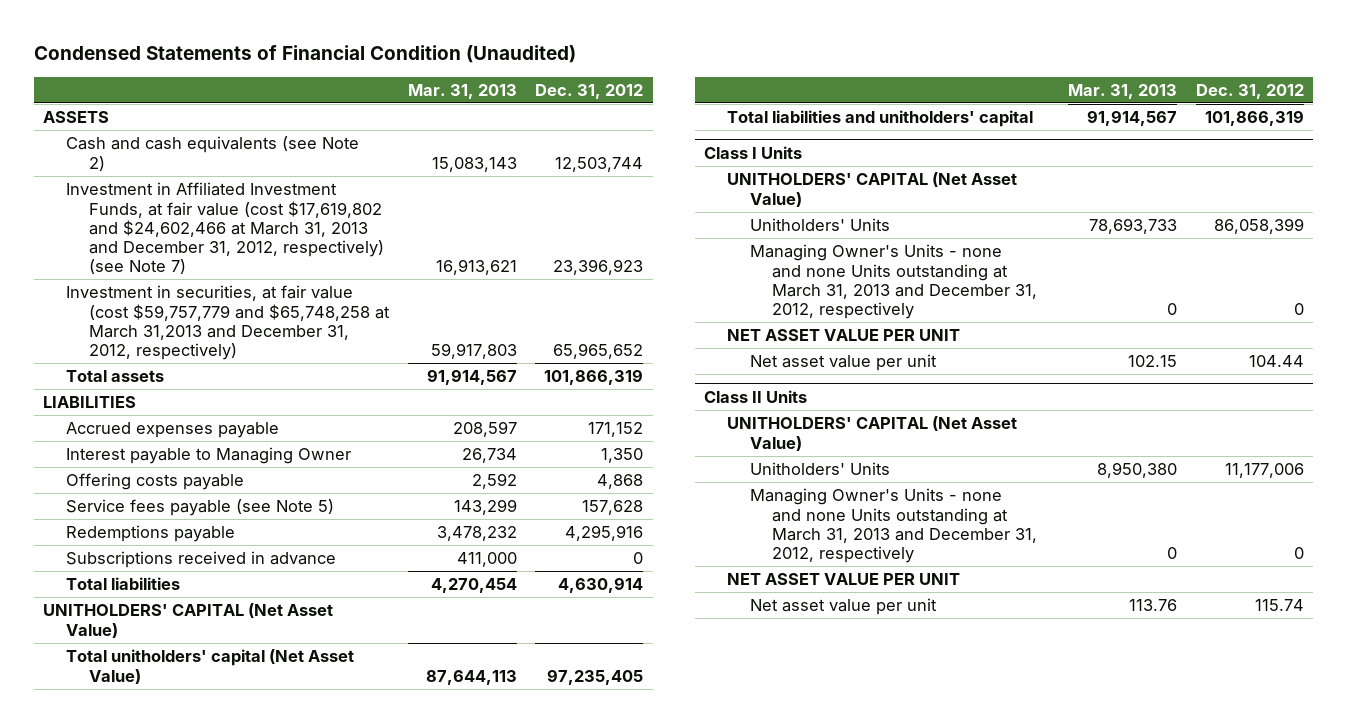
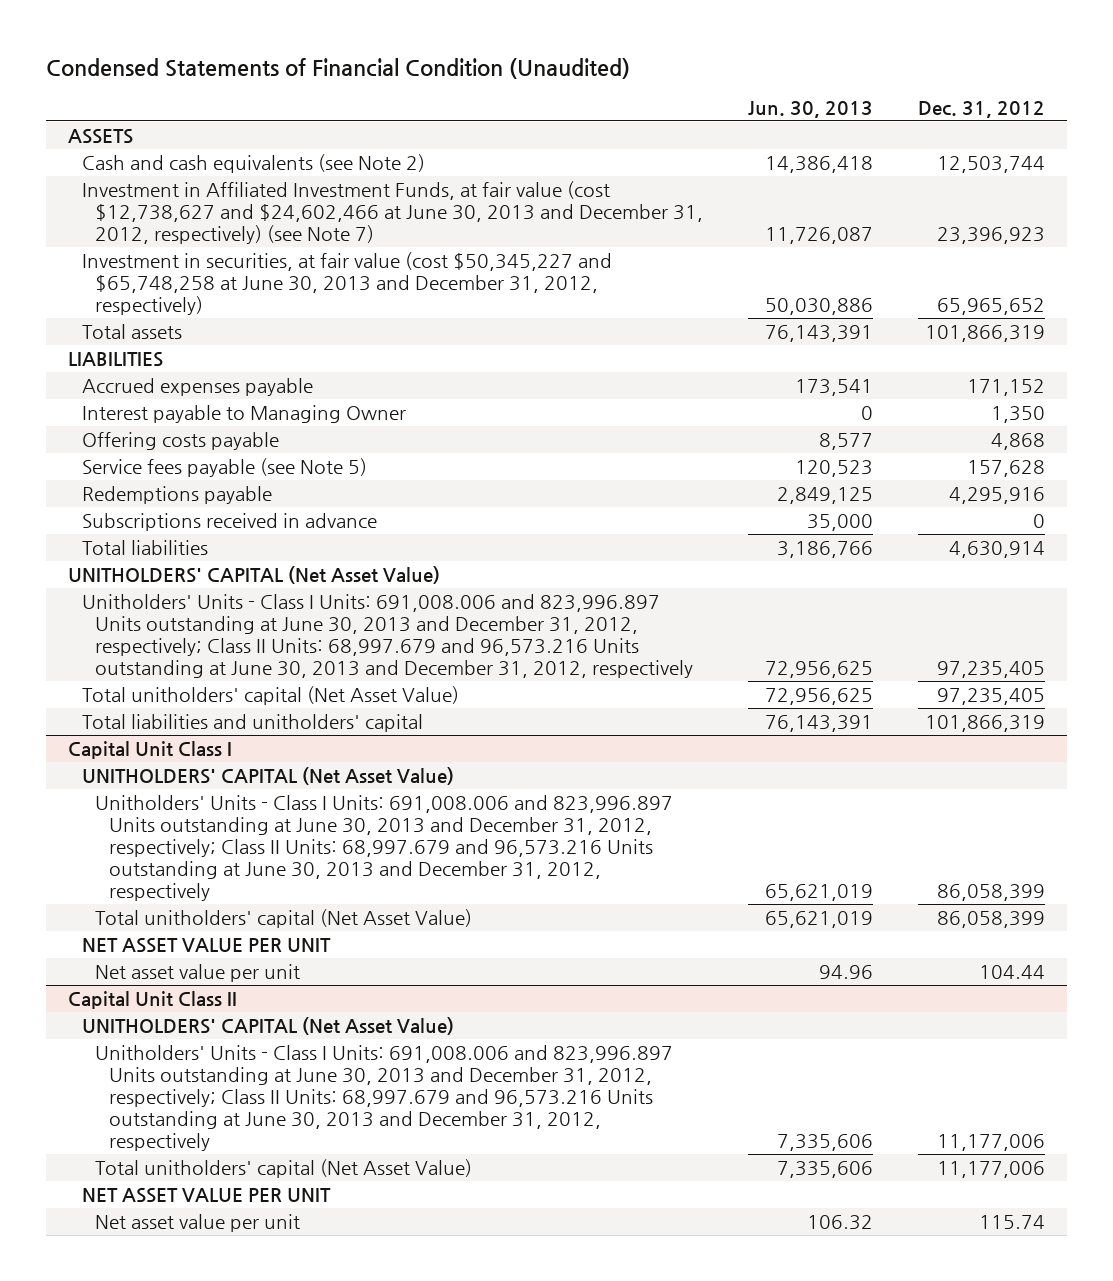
[407,83,517,99] Mar. 31, 2013 -> none
none -> [748,100,874,118] Jun. 30, 2013
[66,182,385,275] Investment in Affiliated Investment Funds, at fair value (cost $17,619,802 and $24,602,466 at March 31, 2013 and December 31, 2012, respectively) (see Note 7) -> [81,181,704,245] Investment in Affiliated Investment Funds, at fair value (cost $12,738,627 and $24,602,466 at June 30, 2013 and December 31, 2012, respectively) (see Note 7)
[66,285,391,361] Investment in securities, at fair value (cost $59,757,779 and $65,748,258 at March 31,2013 and December 31, 2012, respectively) -> [81,252,612,316] Investment in securities, at fair value (cost $50,345,227 and $65,748,258 at June 30, 2013 and December 31, 2012, respectively)
none -> [81,594,694,678] Unitholders' Units - Class I Units: 691,008.006 and 823,996.897 Units outstanding at June 30, 2013 and December 31, 2012, respectively; Class II Units: 68,997.679 and 96,573.216 Units outstanding at June 30, 2013 and December 31, 2012, respectively
[703,145,802,159] Class I Units -> [67,741,232,760] Capital Unit Class I
[749,244,1038,320] Managing Owner's Units - none and none Units outstanding at March 31, 2013 and December 31, 2012, respectively -> none
[749,218,890,232] Unitholders' Units -> [95,795,674,901] Unitholders' Units - Class I Units: 691,008.006 and 823,996.897 Units outstanding at June 30, 2013 and December 31, 2012, respectively; Class II Units: 68,997.679 and 96,573.216 Units outstanding at June 30, 2013 and December 31, 2012, respectively
none -> [95,909,473,929] Total unitholders' capital (Net Asset Value)
[703,389,807,403] Class II Units -> [67,991,237,1010] Capital Unit Class II
[749,488,1038,564] Managing Owner's Units - none and none Units outstanding at March 31, 2013 and December 31, 2012, respectively -> none
[749,462,890,476] Unitholders' Units -> [95,1045,674,1151] Unitholders' Units - Class I Units: 691,008.006 and 823,996.897 Units outstanding at June 30, 2013 and December 31, 2012, respectively; Class II Units: 68,997.679 and 96,573.216 Units outstanding at June 30, 2013 and December 31, 2012, respectively
none -> [95,1159,473,1179] Total unitholders' capital (Net Asset Value)

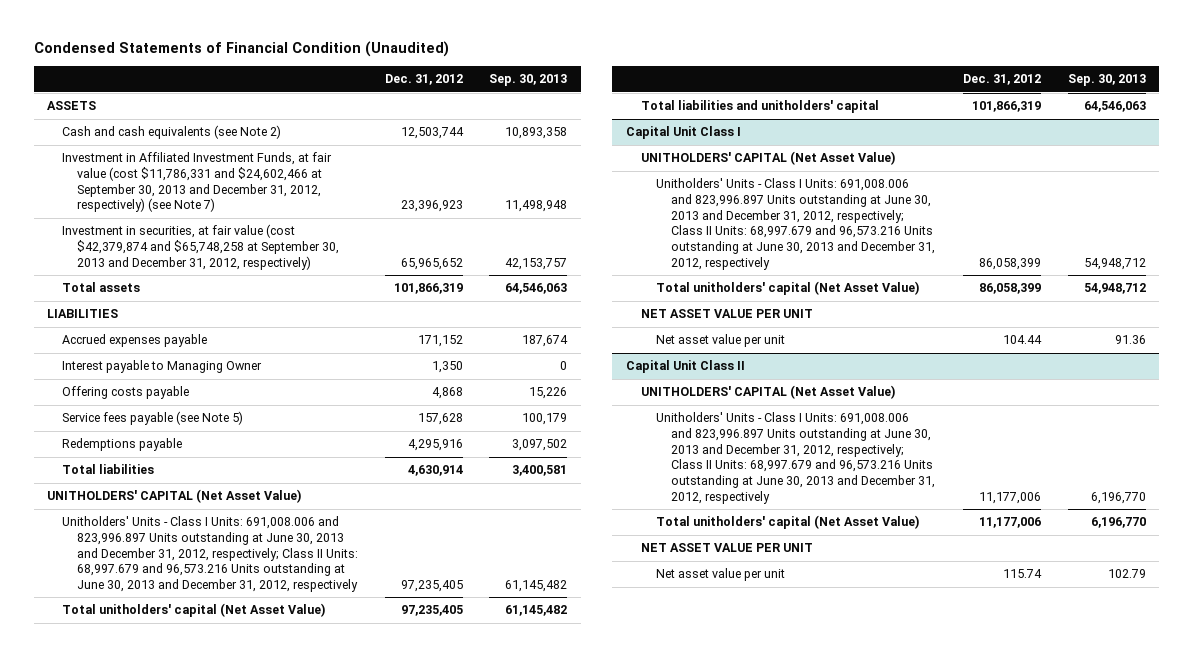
[748,100,874,118] Jun. 30, 2013 -> none
none -> [489,74,568,87] Sep. 30, 2013
[81,181,704,245] Investment in Affiliated Investment Funds, at fair value (cost $12,738,627 and $24,602,466 at June 30, 2013 and December 31, 2012, respectively) (see Note 7) -> [62,152,333,213] Investment in Affiliated Investment Funds, at fair value (cost $11,786,331 and $24,602,466 at September 30, 2013 and December 31, 2012, respectively) (see Note 7)
[81,252,612,316] Investment in securities, at fair value (cost $50,345,227 and $65,748,258 at June 30, 2013 and December 31, 2012, respectively) -> [62,224,340,270] Investment in securities, at fair value (cost $42,379,874 and $65,748,258 at September 30, 2013 and December 31, 2012, respectively)
[81,513,377,532] Subscriptions received in advance -> none

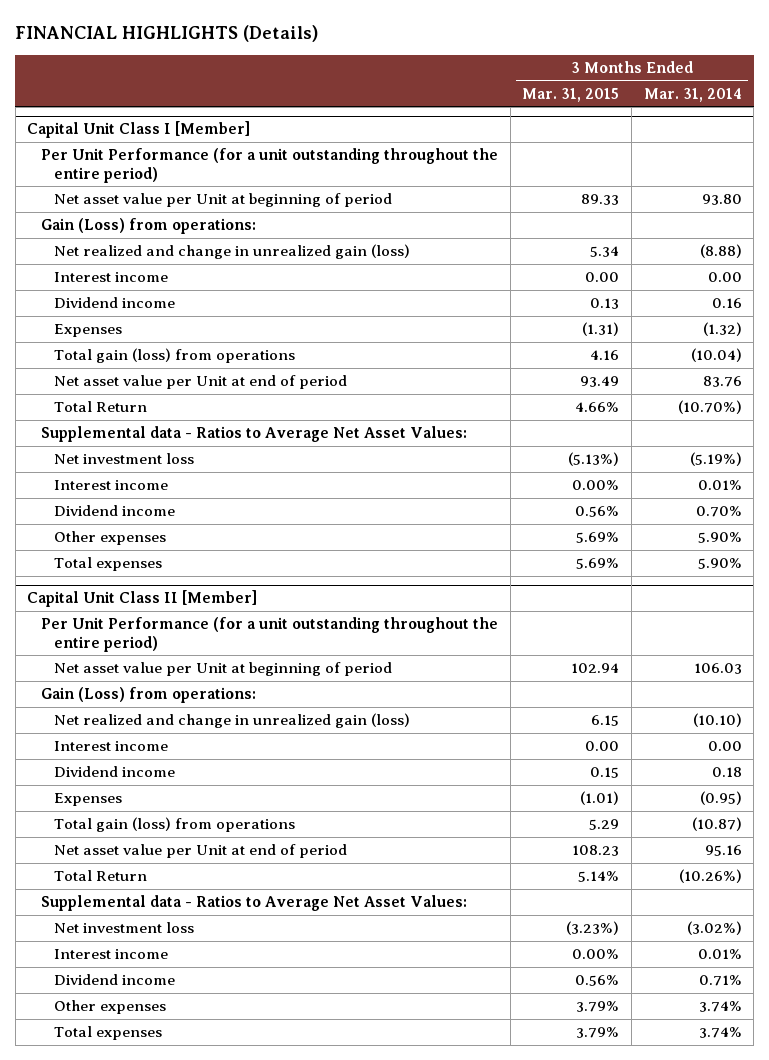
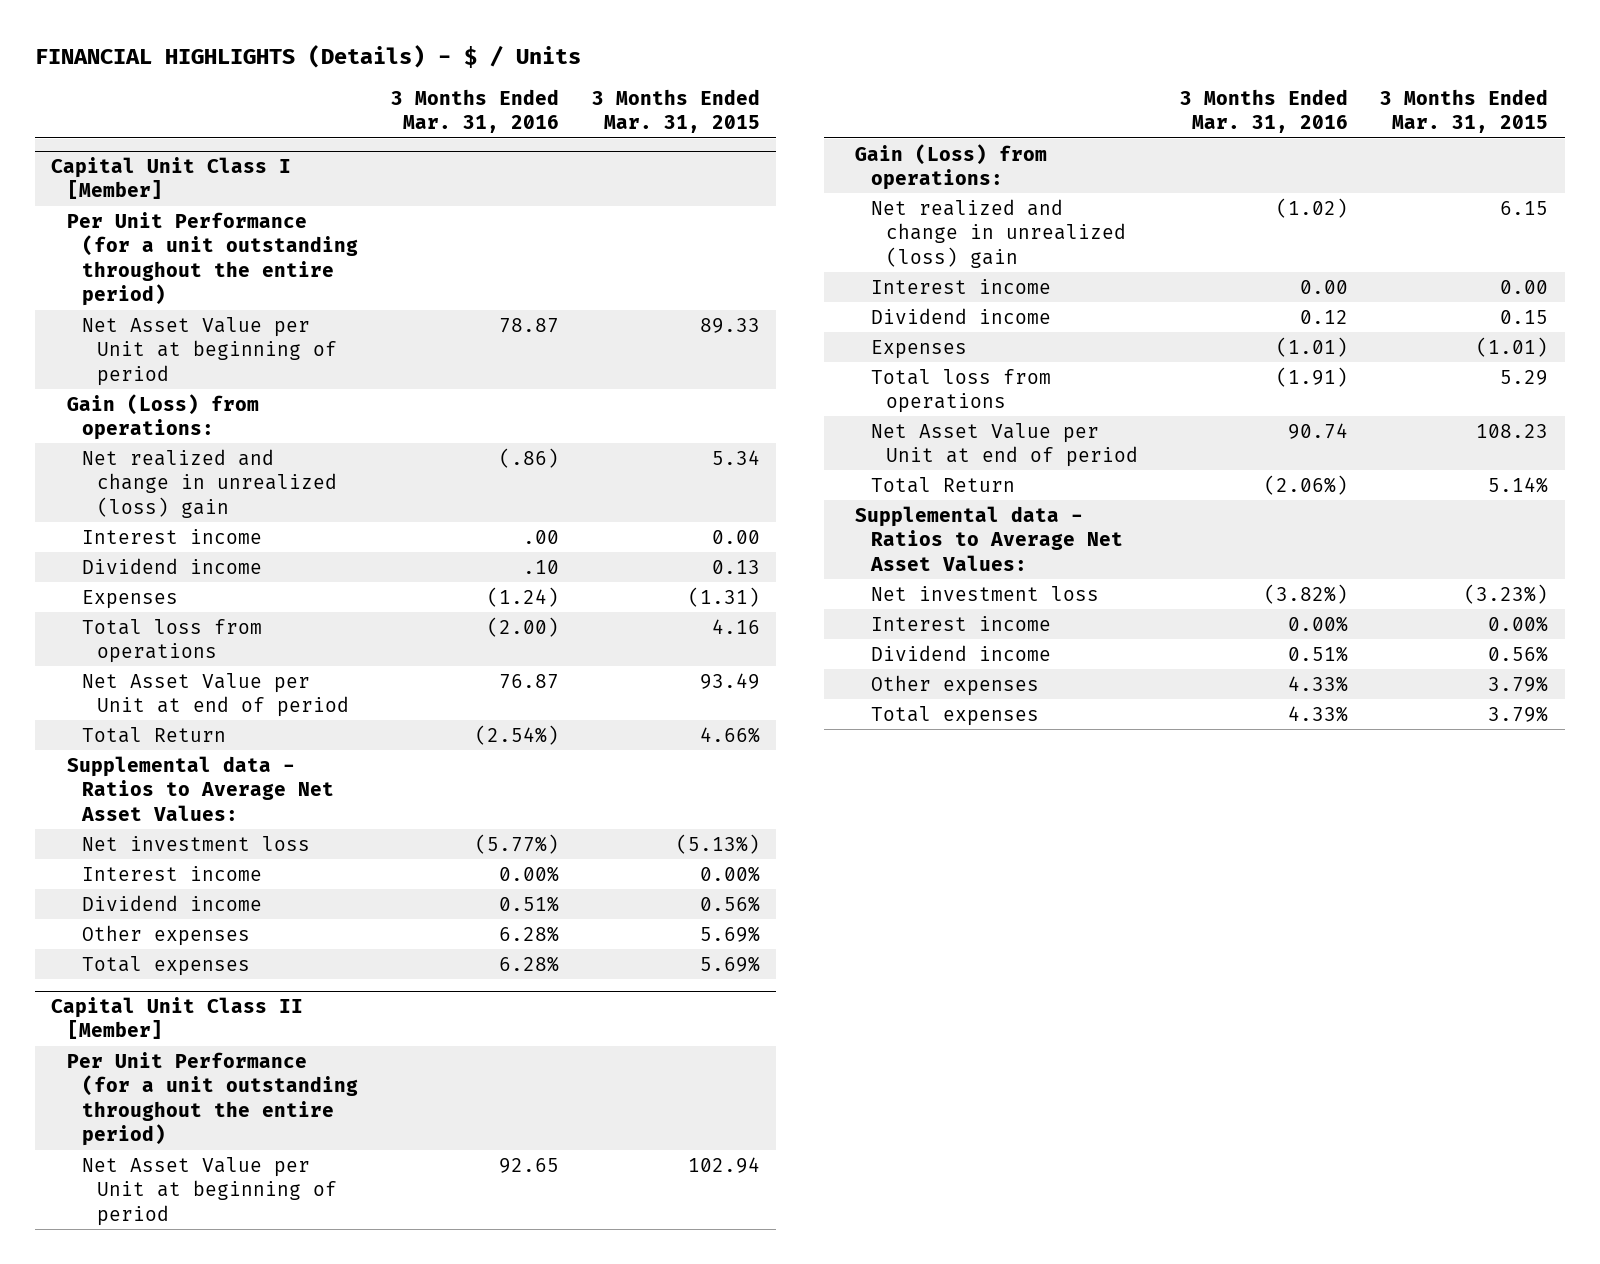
[15,25,319,43] FINANCIAL HIGHLIGHTS (Details) -> [35,45,582,69] FINANCIAL HIGHLIGHTS (Details) - $ / Units
[643,87,742,102] Mar. 31, 2014 -> none
none -> [390,88,559,134] 3 Months Ended Mar. 31, 2016
[54,193,393,208] Net asset value per Unit at beginning of period -> [82,316,338,386] Net Asset Value per Unit at beginning of period
[54,244,411,260] Net realized and change in unrealized gain (loss) -> [82,448,338,518] Net realized and change in unrealized (loss) gain
[54,348,296,364] Total gain (loss) from operations -> [82,618,263,664] Total loss from operations
[54,375,348,390] Net asset value per Unit at end of period -> [82,672,350,718] Net Asset Value per Unit at end of period
[54,662,393,677] Net asset value per Unit at beginning of period -> [82,1156,338,1226] Net Asset Value per Unit at beginning of period
[54,713,411,729] Net realized and change in unrealized gain (loss) -> [870,198,1127,268] Net realized and change in unrealized (loss) gain
[54,817,296,833] Total gain (loss) from operations -> [870,368,1051,414] Total loss from operations
[54,844,348,859] Net asset value per Unit at end of period -> [870,422,1139,468] Net Asset Value per Unit at end of period

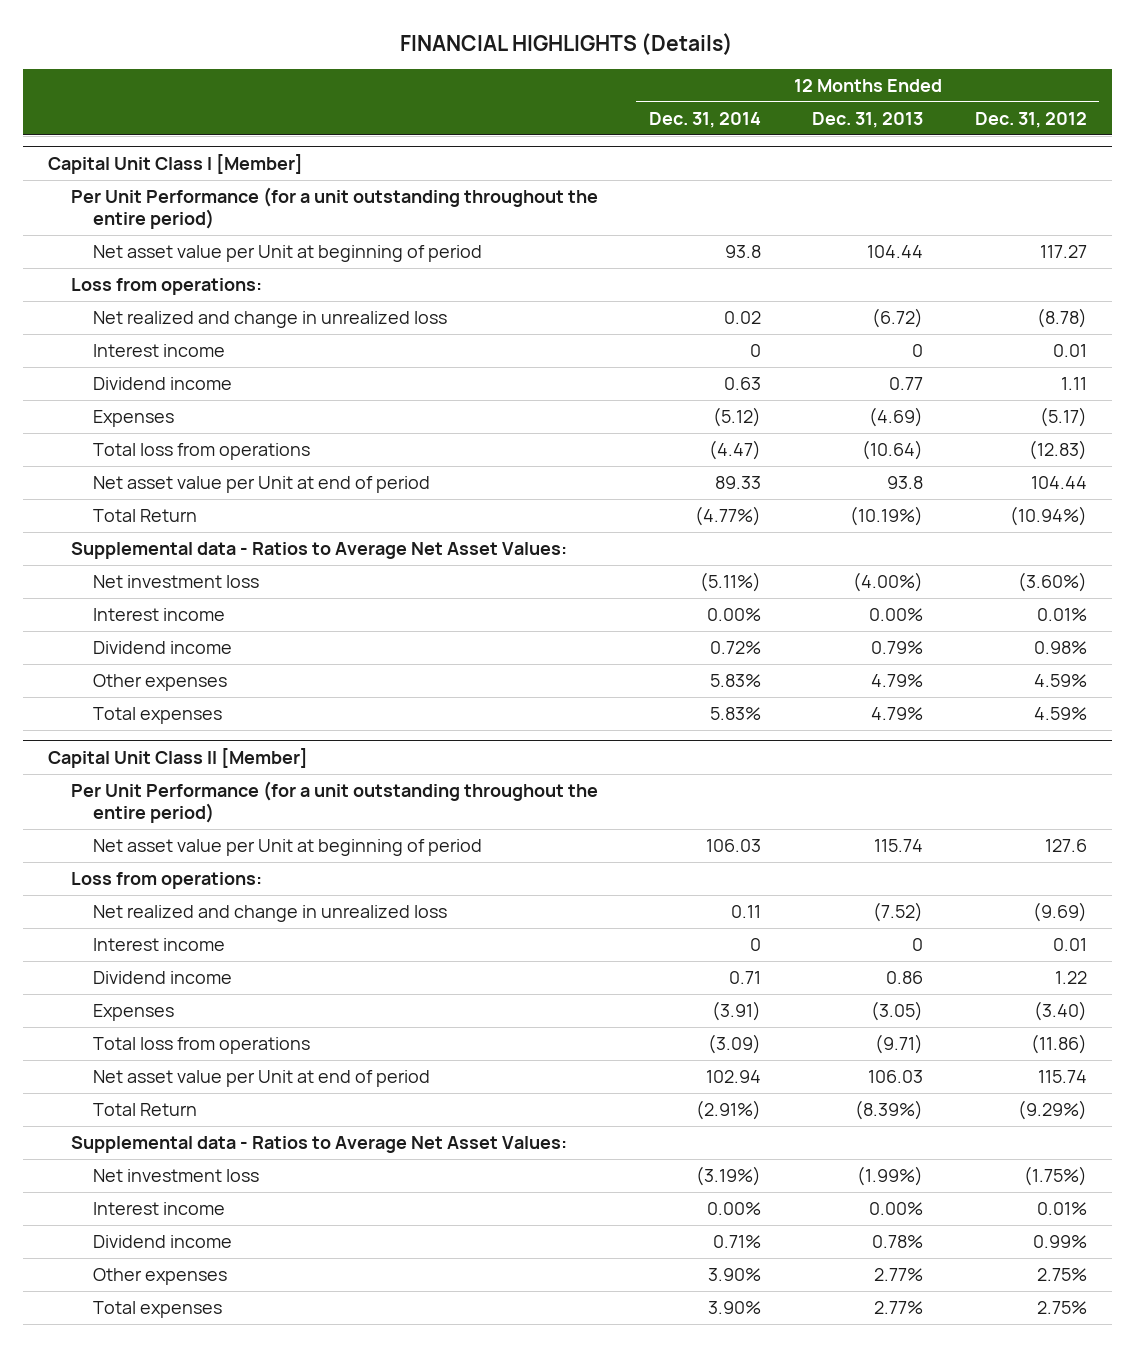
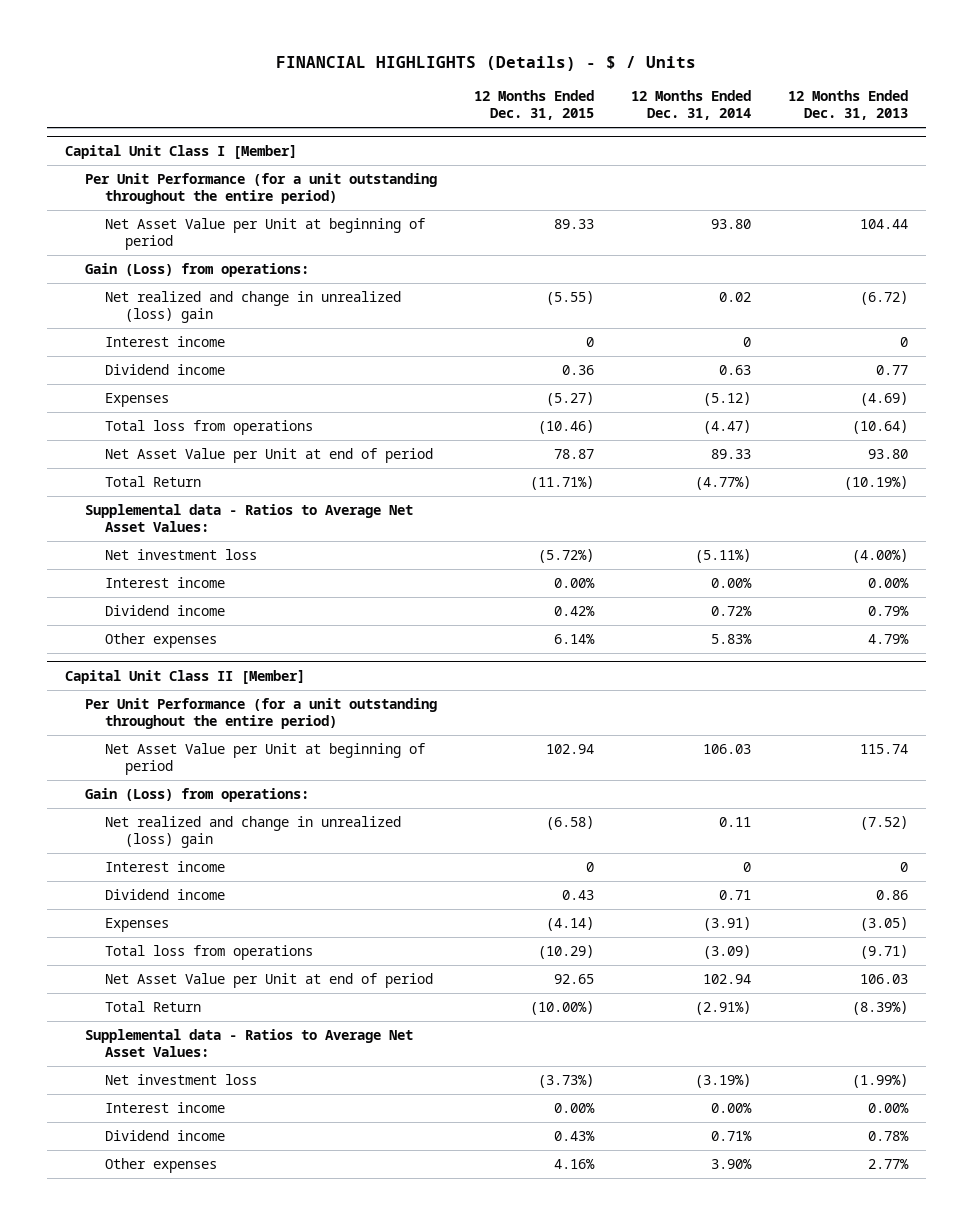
[400,32,734,55] FINANCIAL HIGHLIGHTS (Details) -> [276,56,697,72] FINANCIAL HIGHLIGHTS (Details) - $ / Units
[974,112,1087,129] Dec. 31, 2012 -> none
none -> [473,90,594,121] 12 Months Ended Dec. 31, 2015
[93,245,483,263] Net asset value per Unit at beginning of period -> [104,217,425,251] Net Asset Value per Unit at beginning of period
[724,245,761,259] 93.8 -> [710,218,751,229] 93.80
[70,278,262,296] Loss from operations: -> [85,262,310,277] Gain (Loss) from operations:
[93,311,448,329] Net realized and change in unrealized loss -> [104,290,401,324] Net realized and change in unrealized (loss) gain
[93,476,431,494] Net asset value per Unit at end of period -> [104,447,433,463] Net Asset Value per Unit at end of period
[887,476,924,490] 93.8 -> [867,448,908,459] 93.80
[93,707,223,725] Total expenses -> none
[93,839,483,857] Net asset value per Unit at beginning of period -> [104,742,425,776] Net Asset Value per Unit at beginning of period
[70,872,262,890] Loss from operations: -> [85,787,310,802] Gain (Loss) from operations:
[93,905,448,923] Net realized and change in unrealized loss -> [104,815,401,849] Net realized and change in unrealized (loss) gain
[93,1070,431,1088] Net asset value per Unit at end of period -> [104,972,433,988] Net Asset Value per Unit at end of period
[93,1301,223,1319] Total expenses -> none

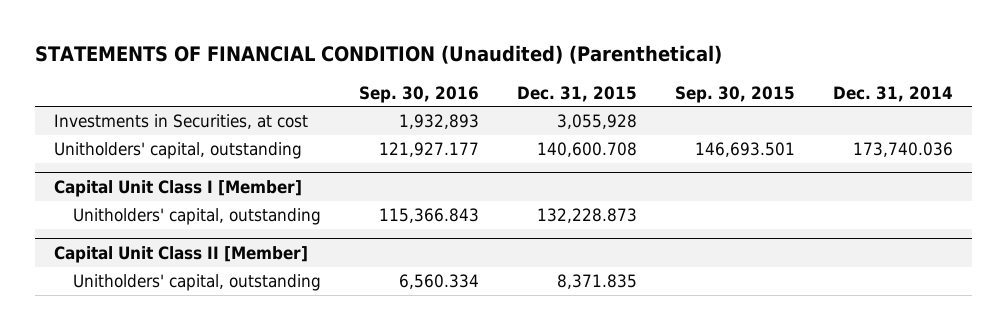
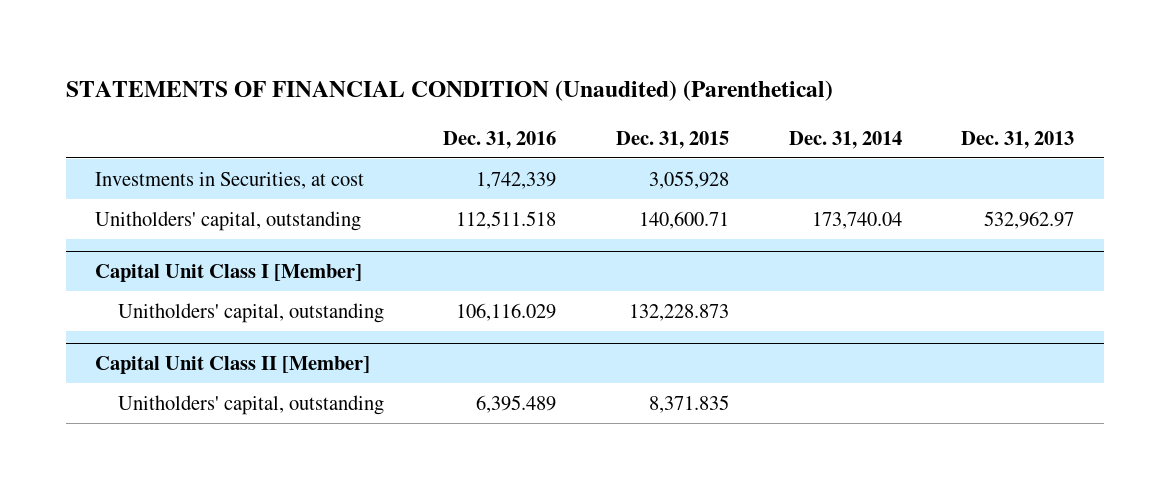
[358,85,479,103] Sep. 30, 2016 -> none
[674,85,795,103] Sep. 30, 2015 -> none
none -> [443,130,557,149] Dec. 31, 2016
none -> [961,130,1075,149] Dec. 31, 2013
[536,142,637,158] 140,600.708 -> [639,210,730,229] 140,600.71
[852,142,953,158] 173,740.036 -> [811,211,902,229] 173,740.04

